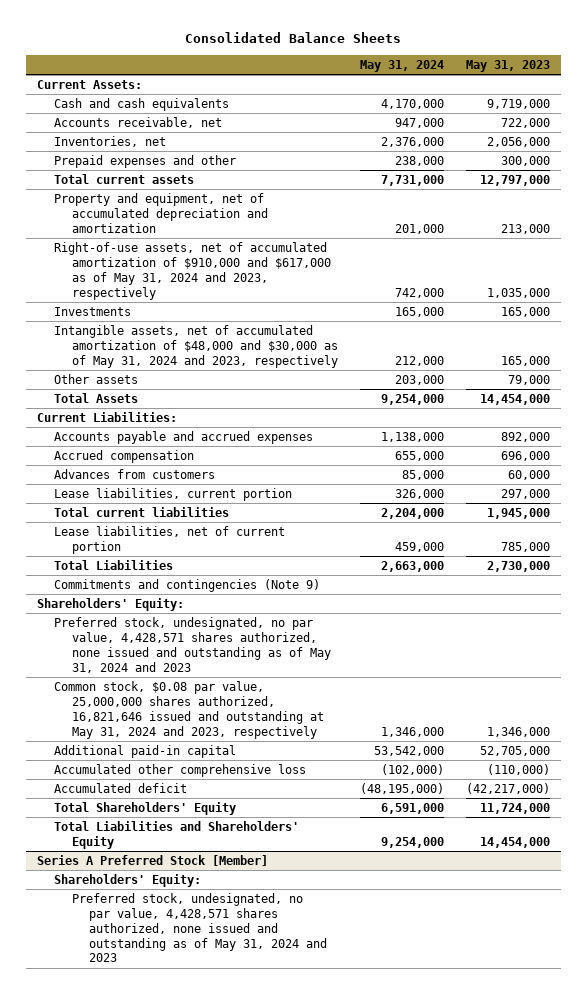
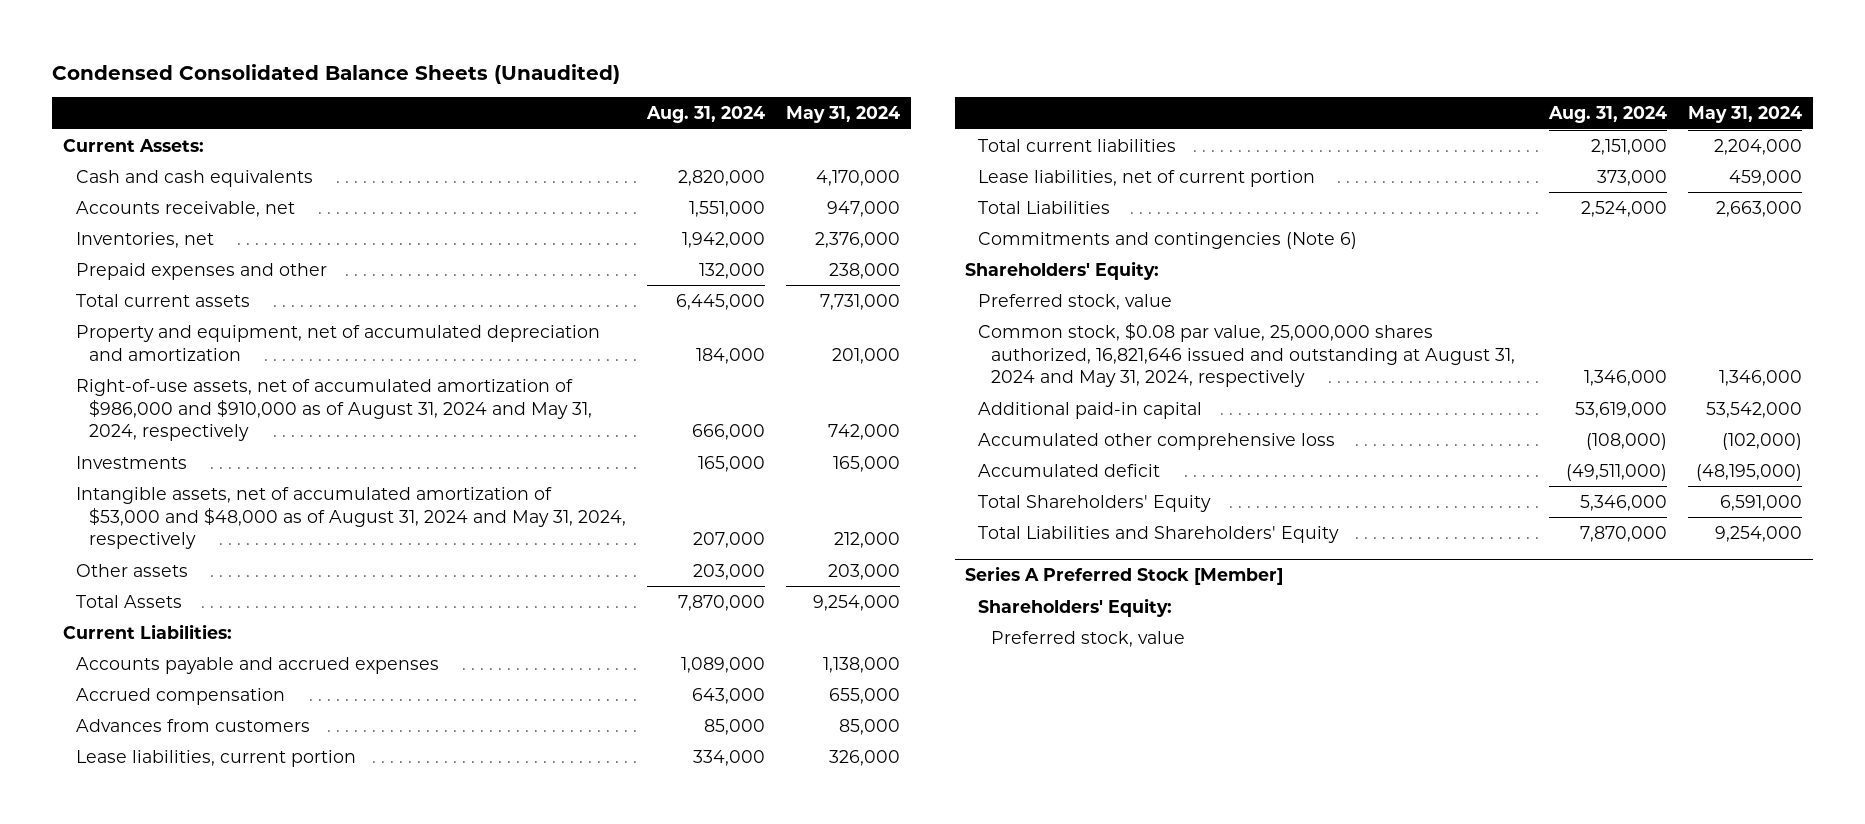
[185,32,402,44] Consolidated Balance Sheets -> [52,63,621,84] Condensed Consolidated Balance Sheets (Unaudited)
[465,59,550,72] May 31, 2023 -> none
none -> [646,106,766,124] Aug. 31, 2024
[54,241,331,300] Right-of-use assets, net of accumulated amortization of $910,000 and $617,000 as of May 31, 2024 and 2023, respectively -> [75,378,593,442] Right-of-use assets, net of accumulated amortization of $986,000 and $910,000 as of August 31, 2024 and May 31, 2024, respectively
[54,324,338,368] Intangible assets, net of accumulated amortization of $48,000 and $30,000 as of May 31, 2024 and 2023, respectively -> [75,486,627,550] Intangible assets, net of accumulated amortization of $53,000 and $48,000 as of August 31, 2024 and May 31, 2024, respectively
[54,578,321,592] Commitments and contingencies (Note 9) -> [978,231,1358,249] Commitments and contingencies (Note 6)
[54,616,331,673] Preferred stock, undesignated, no par value, 4,428,571 shares authorized, none issued and outstanding as of May 31, 2024 and 2023 -> [978,293,1173,310] Preferred stock, value
[54,680,324,739] Common stock, $0.08 par value, 25,000,000 shares authorized, 16,821,646 issued and outstanding at May 31, 2024 and 2023, respectively -> [978,322,1516,388] Common stock, $0.08 par value, 25,000,000 shares authorized, 16,821,646 issued and outstanding at August 31, 2024 and May 31, 2024, respectively
[71,892,328,963] Preferred stock, undesignated, no par value, 4,428,571 shares authorized, none issued and outstanding as of May 31, 2024 and 2023 -> [991,630,1186,647] Preferred stock, value

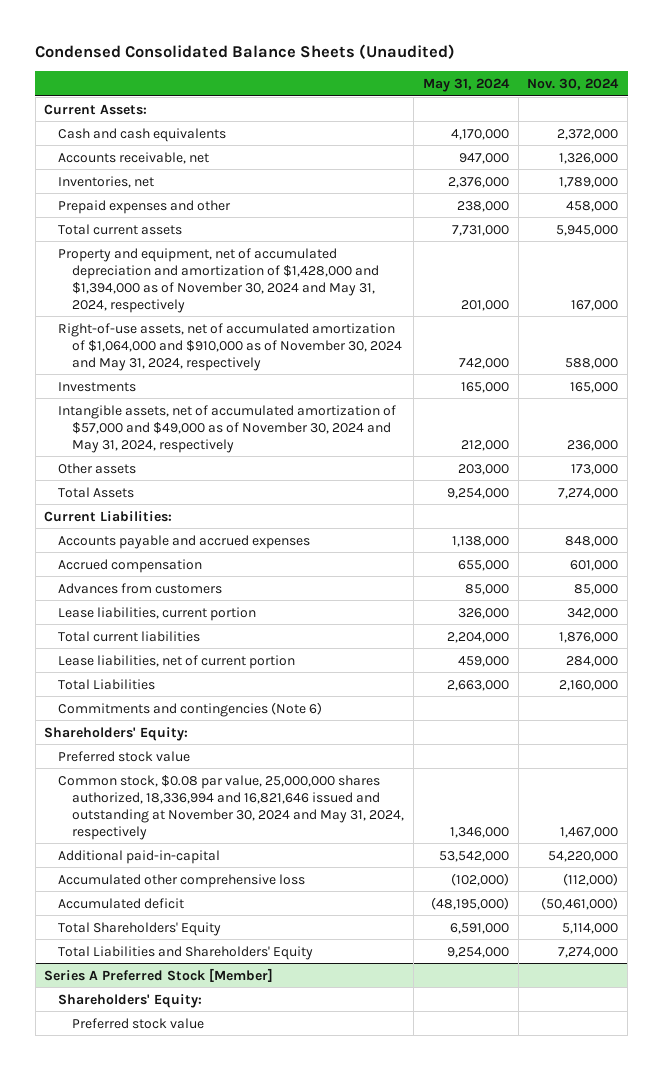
[646,106,766,124] Aug. 31, 2024 -> none
none -> [527,78,620,91] Nov. 30, 2024
[75,324,600,361] Property and equipment, net of accumulated depreciation and amortization -> [58,247,379,313] Property and equipment, net of accumulated depreciation and amortization of $1,428,000 and $1,394,000 as of November 30, 2024 and May 31, 2024, respectively
[75,378,593,442] Right-of-use assets, net of accumulated amortization of $986,000 and $910,000 as of August 31, 2024 and May 31, 2024, respectively -> [58,322,402,371] Right-of-use assets, net of accumulated amortization of $1,064,000 and $910,000 as of November 30, 2024 and May 31, 2024, respectively
[75,486,627,550] Intangible assets, net of accumulated amortization of $53,000 and $48,000 as of August 31, 2024 and May 31, 2024, respectively -> [58,404,397,453] Intangible assets, net of accumulated amortization of $57,000 and $49,000 as of November 30, 2024 and May 31, 2024, respectively
[978,293,1173,310] Preferred stock, value -> [58,750,191,762] Preferred stock value
[978,322,1516,388] Common stock, $0.08 par value, 25,000,000 shares authorized, 16,821,646 issued and outstanding at August 31, 2024 and May 31, 2024, respectively -> [58,774,404,840] Common stock, $0.08 par value, 25,000,000 shares authorized, 18,336,994 and 16,821,646 issued and outstanding at November 30, 2024 and May 31, 2024, respectively
[978,401,1203,419] Additional paid-in capital -> [58,849,221,864] Additional paid-in-capital
[991,630,1186,647] Preferred stock, value -> [71,1017,204,1029] Preferred stock value

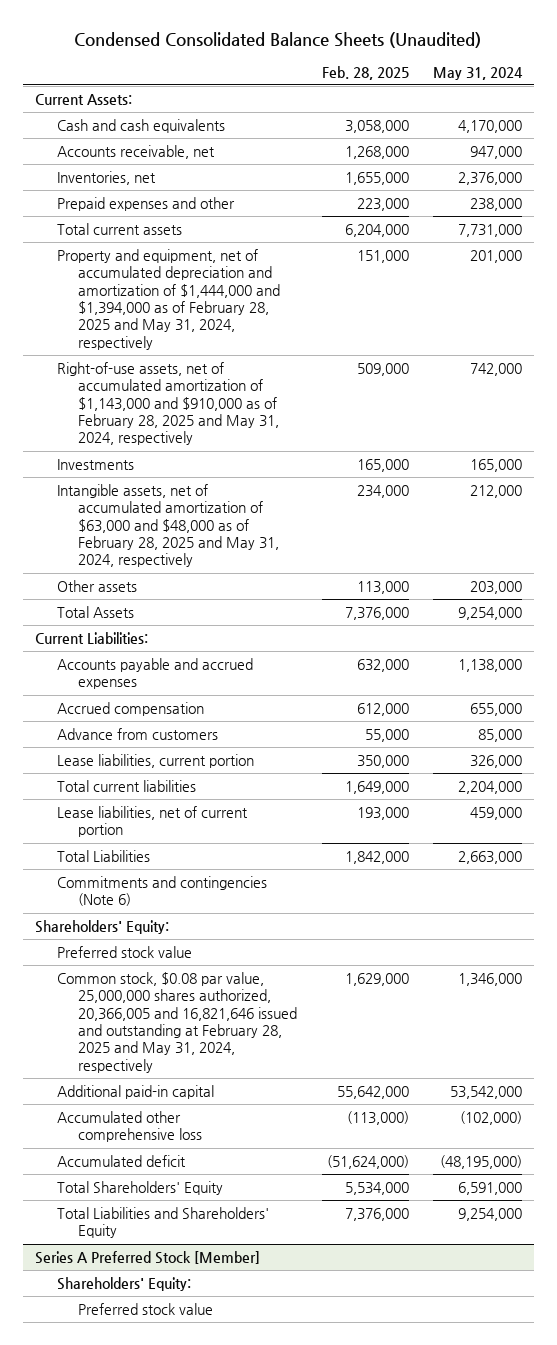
[527,78,620,91] Nov. 30, 2024 -> none
none -> [321,65,409,80] Feb. 28, 2025
[58,247,379,313] Property and equipment, net of accumulated depreciation and amortization of $1,428,000 and $1,394,000 as of November 30, 2024 and May 31, 2024, respectively -> [56,249,281,350] Property and equipment, net of accumulated depreciation and amortization of $1,444,000 and $1,394,000 as of February 28, 2025 and May 31, 2024, respectively
[58,322,402,371] Right-of-use assets, net of accumulated amortization of $1,064,000 and $910,000 as of November 30, 2024 and May 31, 2024, respectively -> [56,362,280,446] Right-of-use assets, net of accumulated amortization of $1,143,000 and $910,000 as of February 28, 2025 and May 31, 2024, respectively
[58,404,397,453] Intangible assets, net of accumulated amortization of $57,000 and $49,000 as of November 30, 2024 and May 31, 2024, respectively -> [56,484,280,568] Intangible assets, net of accumulated amortization of $63,000 and $48,000 as of February 28, 2025 and May 31, 2024, respectively
[58,582,223,594] Advances from customers -> [56,728,218,741] Advance from customers
[58,774,404,840] Common stock, $0.08 par value, 25,000,000 shares authorized, 18,336,994 and 16,821,646 issued and outstanding at November 30, 2024 and May 31, 2024, respectively -> [56,972,298,1073] Common stock, $0.08 par value, 25,000,000 shares authorized, 20,366,005 and 16,821,646 issued and outstanding at February 28, 2025 and May 31, 2024, respectively
[58,849,221,864] Additional paid-in-capital -> [56,1085,214,1100] Additional paid-in capital

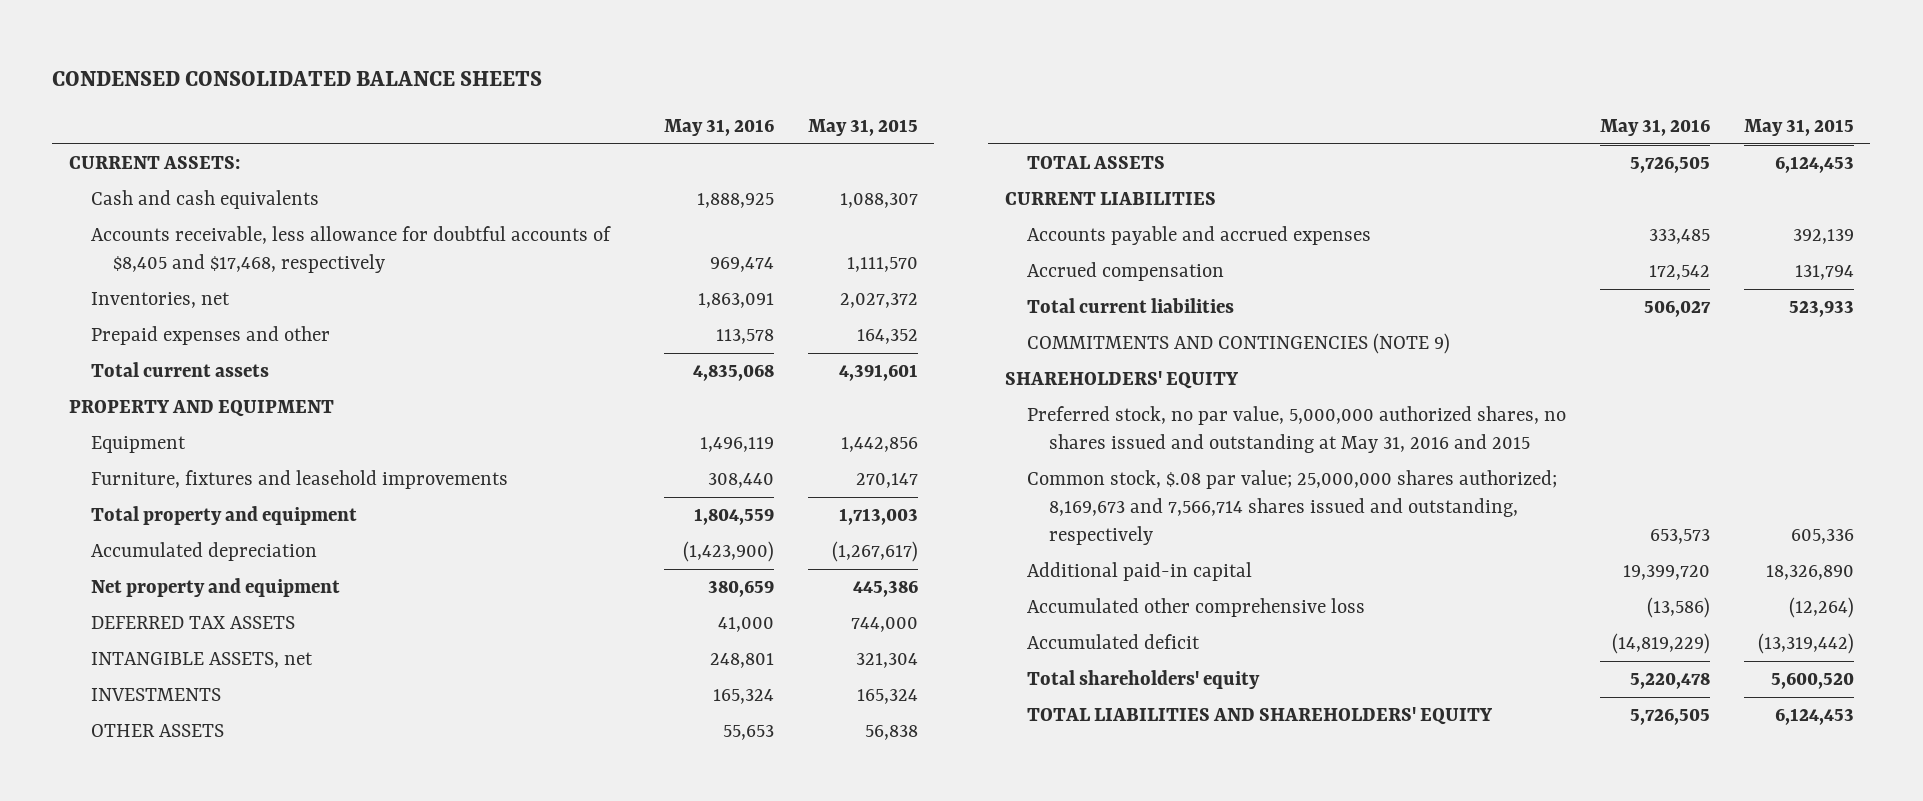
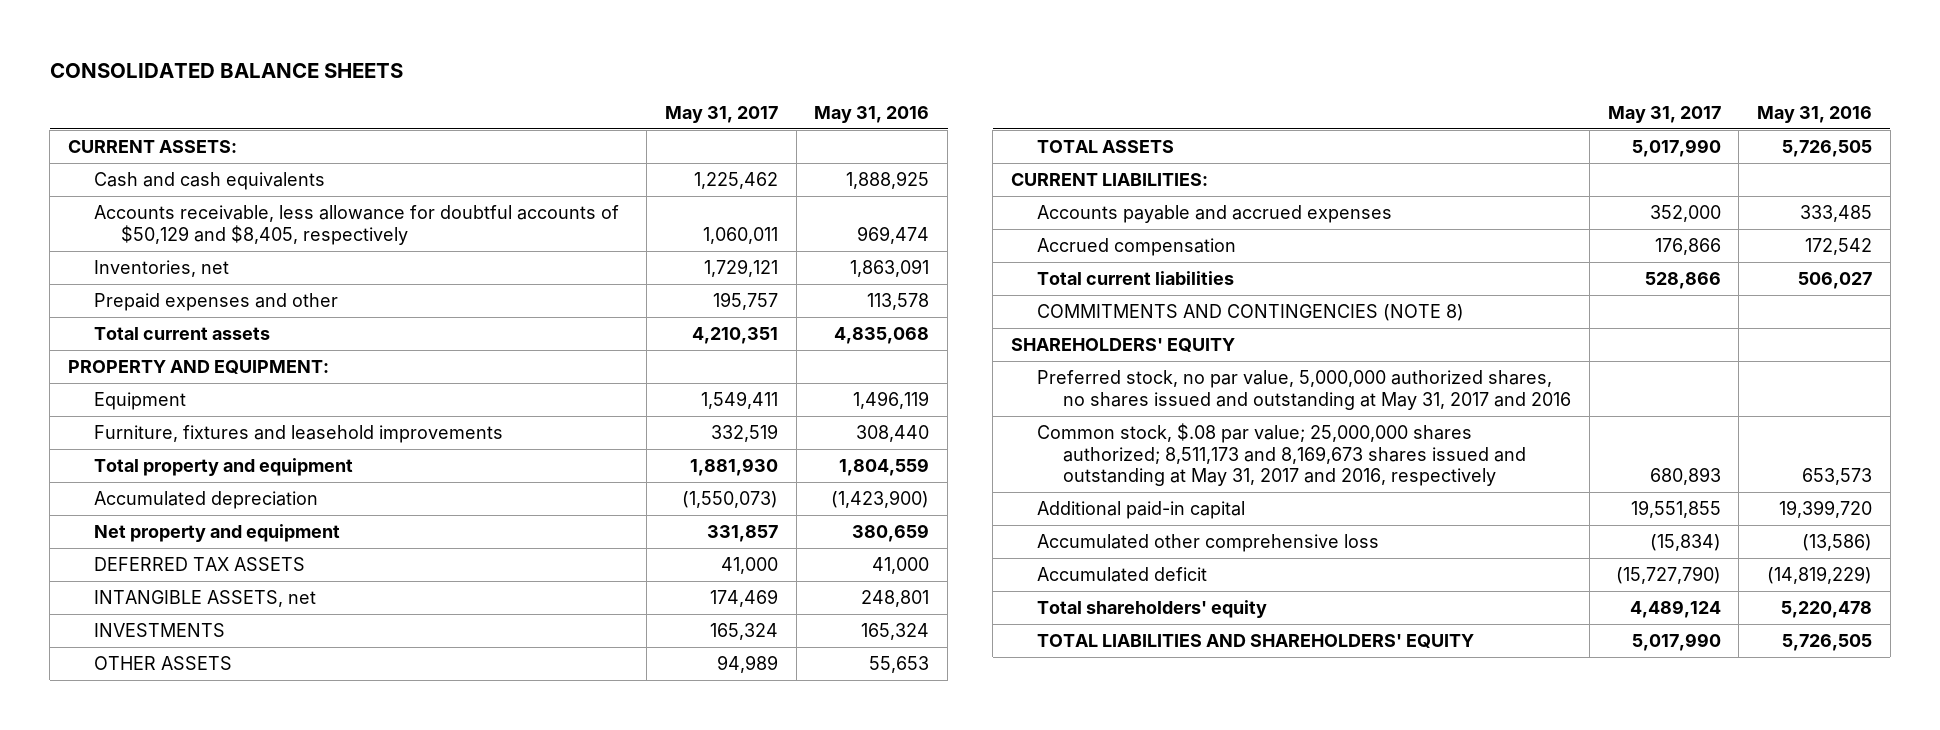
[52,70,543,86] CONDENSED CONSOLIDATED BALANCE SHEETS -> [49,62,403,78] CONSOLIDATED BALANCE SHEETS
[807,118,918,136] May 31, 2015 -> none
none -> [665,105,779,123] May 31, 2017
[91,226,612,274] Accounts receivable, less allowance for doubtful accounts of $8,405 and $17,468, respectively -> [94,205,620,245] Accounts receivable, less allowance for doubtful accounts of $50,129 and $8,405, respectively
[69,400,335,418] PROPERTY AND EQUIPMENT -> [68,360,330,375] PROPERTY AND EQUIPMENT:
[1005,192,1217,206] CURRENT LIABILITIES -> [1010,173,1208,187] CURRENT LIABILITIES:
[1027,333,1451,355] COMMITMENTS AND CONTINGENCIES (NOTE 9) -> [1037,304,1465,322] COMMITMENTS AND CONTINGENCIES (NOTE 8)
[1027,406,1567,454] Preferred stock, no par value, 5,000,000 authorized shares, no shares issued and outstanding at May 31, 2016 and 2015 -> [1037,370,1572,410] Preferred stock, no par value, 5,000,000 authorized shares, no shares issued and outstanding at May 31, 2017 and 2016
[1027,470,1558,545] Common stock, $.08 par value; 25,000,000 shares authorized; 8,169,673 and 7,566,714 shares issued and outstanding, respectively -> [1037,423,1527,487] Common stock, $.08 par value; 25,000,000 shares authorized; 8,511,173 and 8,169,673 shares issued and outstanding at May 31, 2017 and 2016, respectively

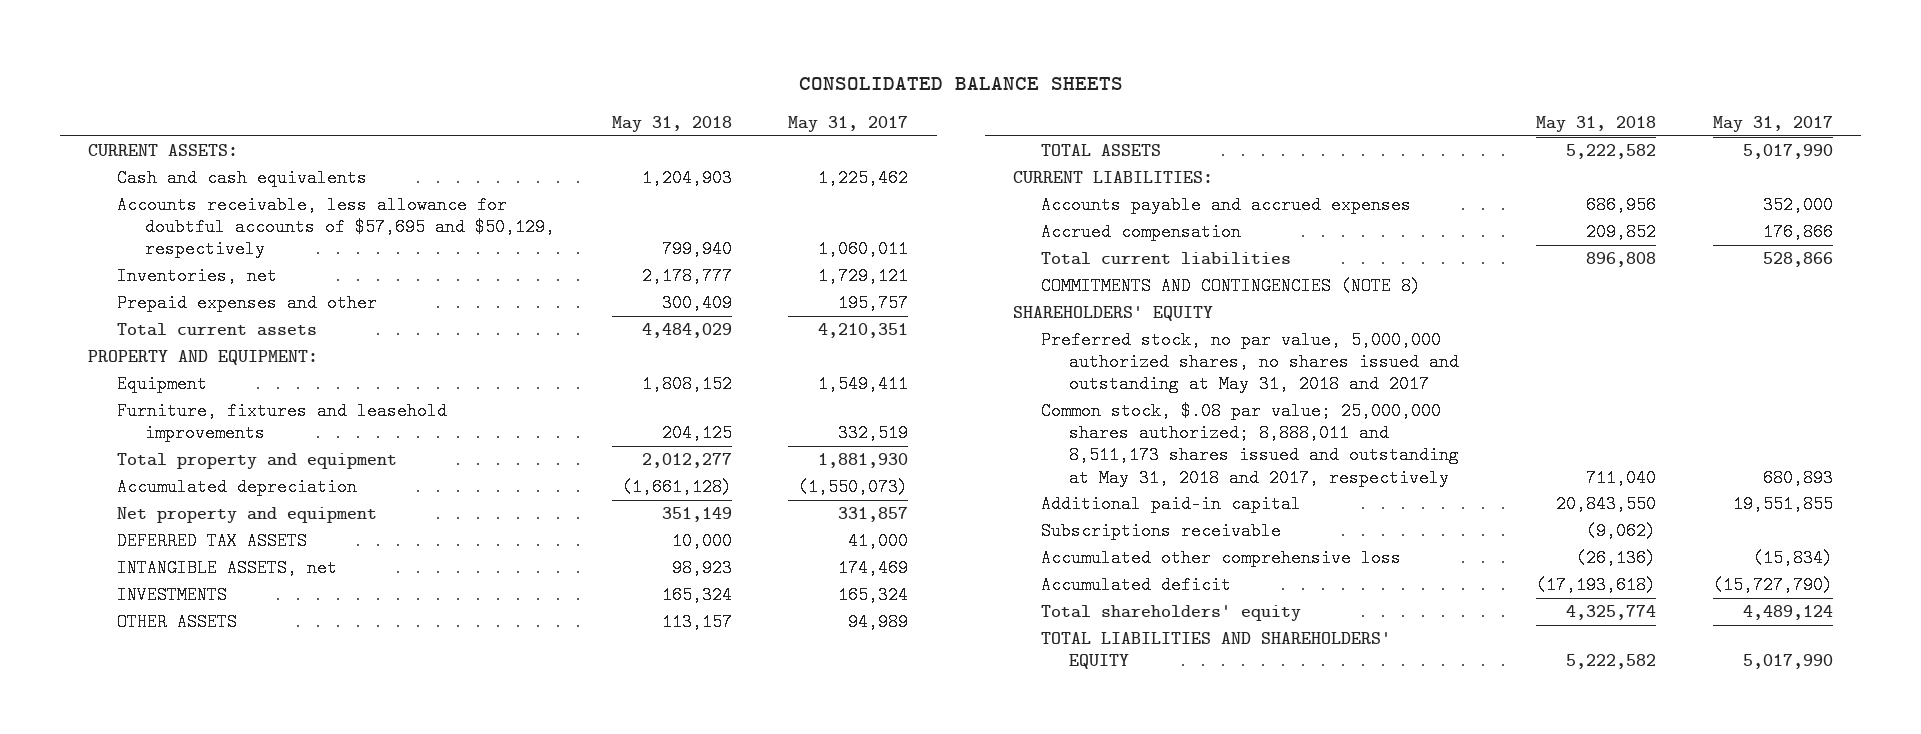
[814,105,930,123] May 31, 2016 -> none
none -> [611,115,732,132] May 31, 2018
[94,205,620,245] Accounts receivable, less allowance for doubtful accounts of $50,129 and $8,405, respectively -> [116,196,555,259] Accounts receivable, less allowance for doubtful accounts of $57,695 and $50,129, respectively
[1037,370,1572,410] Preferred stock, no par value, 5,000,000 authorized shares, no shares issued and outstanding at May 31, 2017 and 2016 -> [1041,331,1460,394] Preferred stock, no par value, 5,000,000 authorized shares, no shares issued and outstanding at May 31, 2018 and 2017
[1037,423,1527,487] Common stock, $.08 par value; 25,000,000 shares authorized; 8,511,173 and 8,169,673 shares issued and outstanding at May 31, 2017 and 2016, respectively -> [1041,402,1460,487] Common stock, $.08 par value; 25,000,000 shares authorized; 8,888,011 and 8,511,173 shares issued and outstanding at May 31, 2018 and 2017, respectively
none -> [1041,522,1282,541] Subscriptions receivable

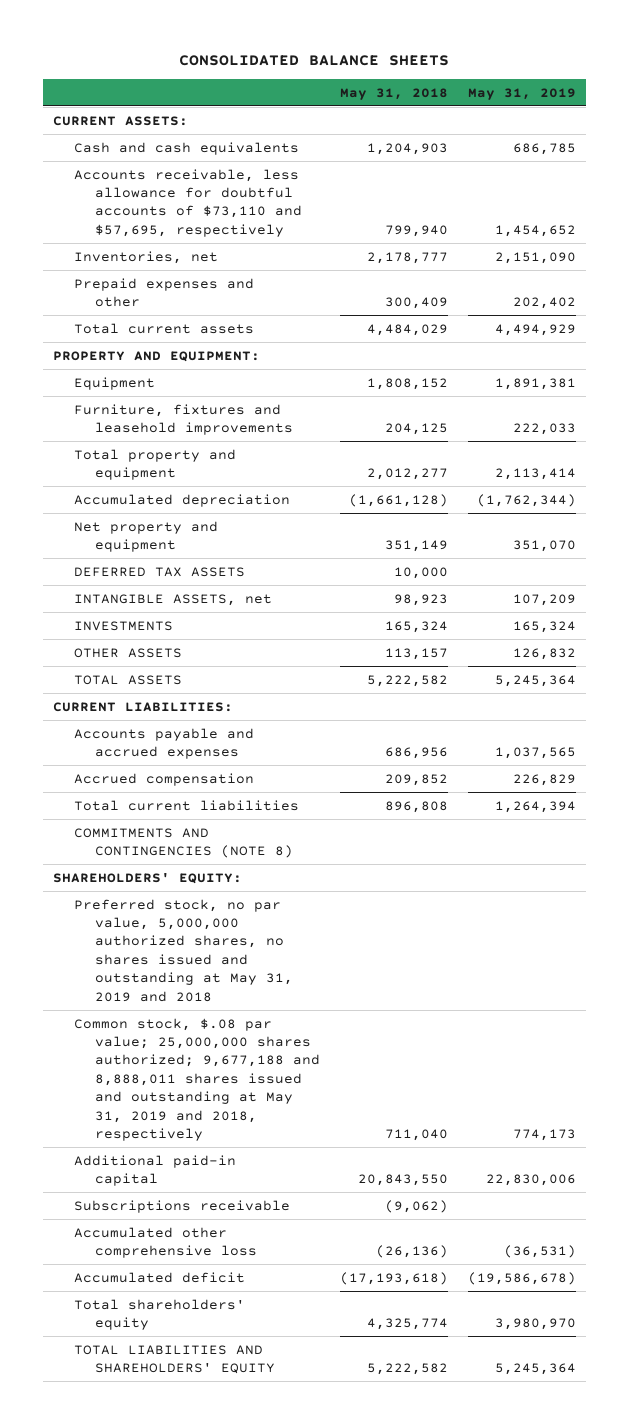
[788,115,909,132] May 31, 2017 -> none
none -> [468,87,577,100] May 31, 2019
[116,196,555,259] Accounts receivable, less allowance for doubtful accounts of $57,695 and $50,129, respectively -> [73,168,302,237] Accounts receivable, less allowance for doubtful accounts of $73,110 and $57,695, respectively
[1012,306,1213,322] SHAREHOLDERS' EQUITY -> [52,872,242,884] SHAREHOLDERS' EQUITY:
[1041,331,1460,394] Preferred stock, no par value, 5,000,000 authorized shares, no shares issued and outstanding at May 31, 2018 and 2017 -> [73,898,293,1002] Preferred stock, no par value, 5,000,000 authorized shares, no shares issued and outstanding at May 31, 2019 and 2018
[1041,402,1460,487] Common stock, $.08 par value; 25,000,000 shares authorized; 8,888,011 and 8,511,173 shares issued and outstanding at May 31, 2018 and 2017, respectively -> [73,1017,320,1142] Common stock, $.08 par value; 25,000,000 shares authorized; 9,677,188 and 8,888,011 shares issued and outstanding at May 31, 2019 and 2018, respectively

